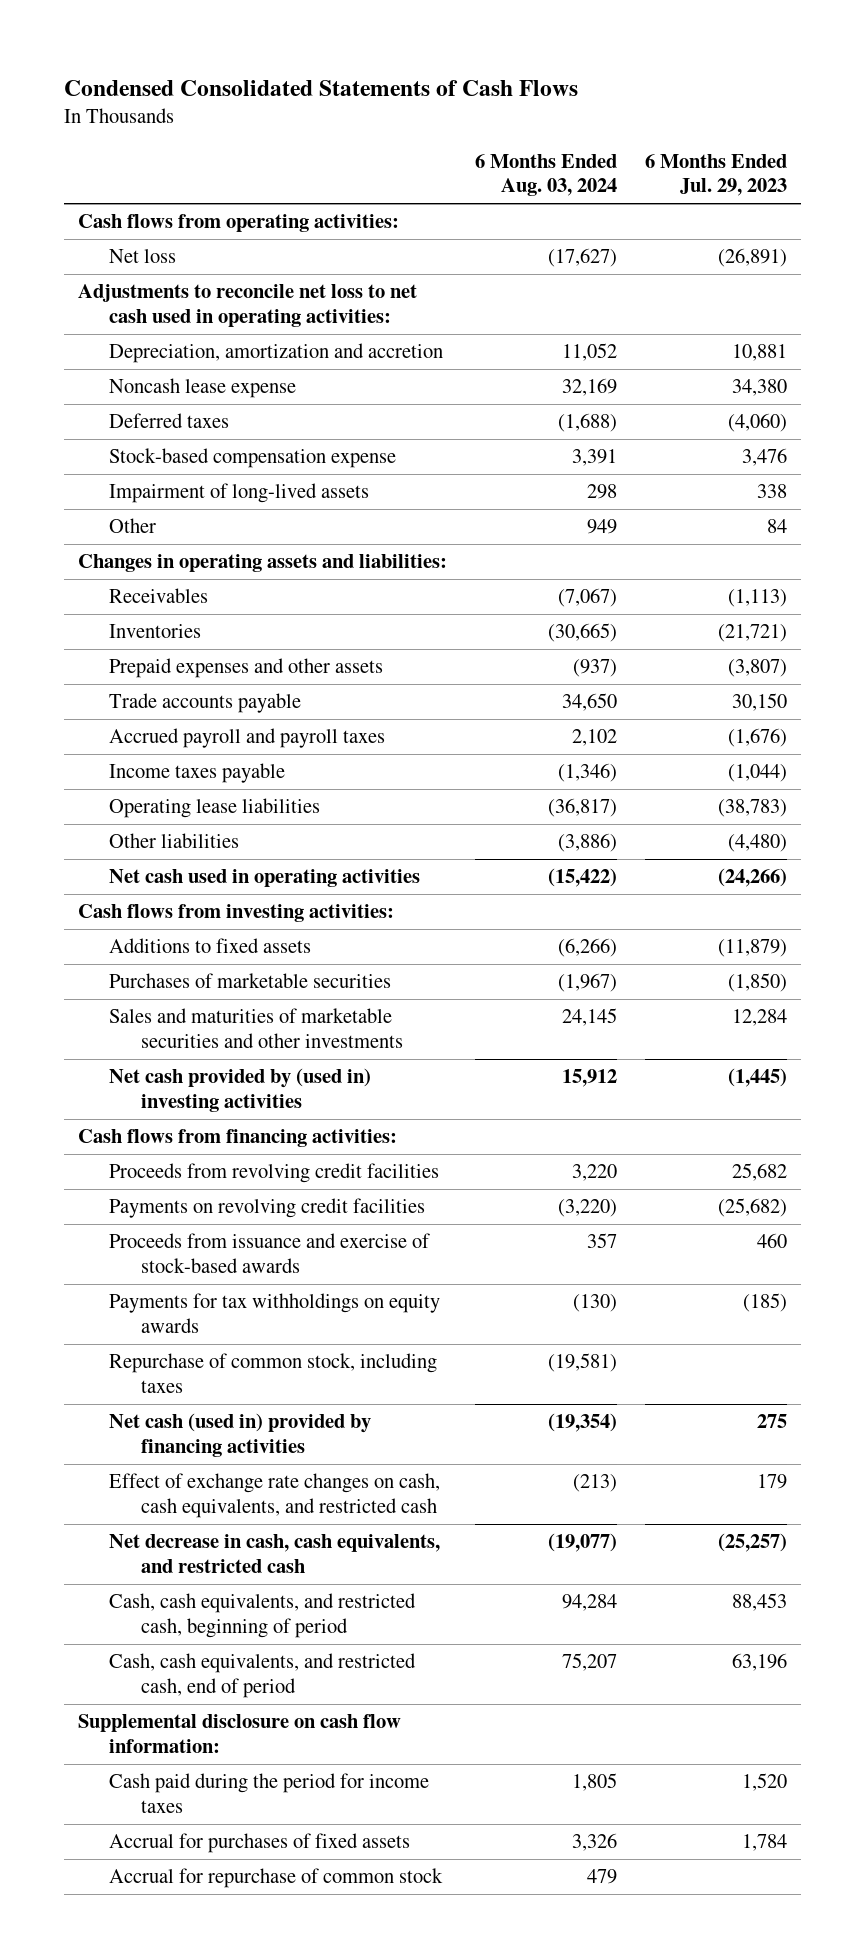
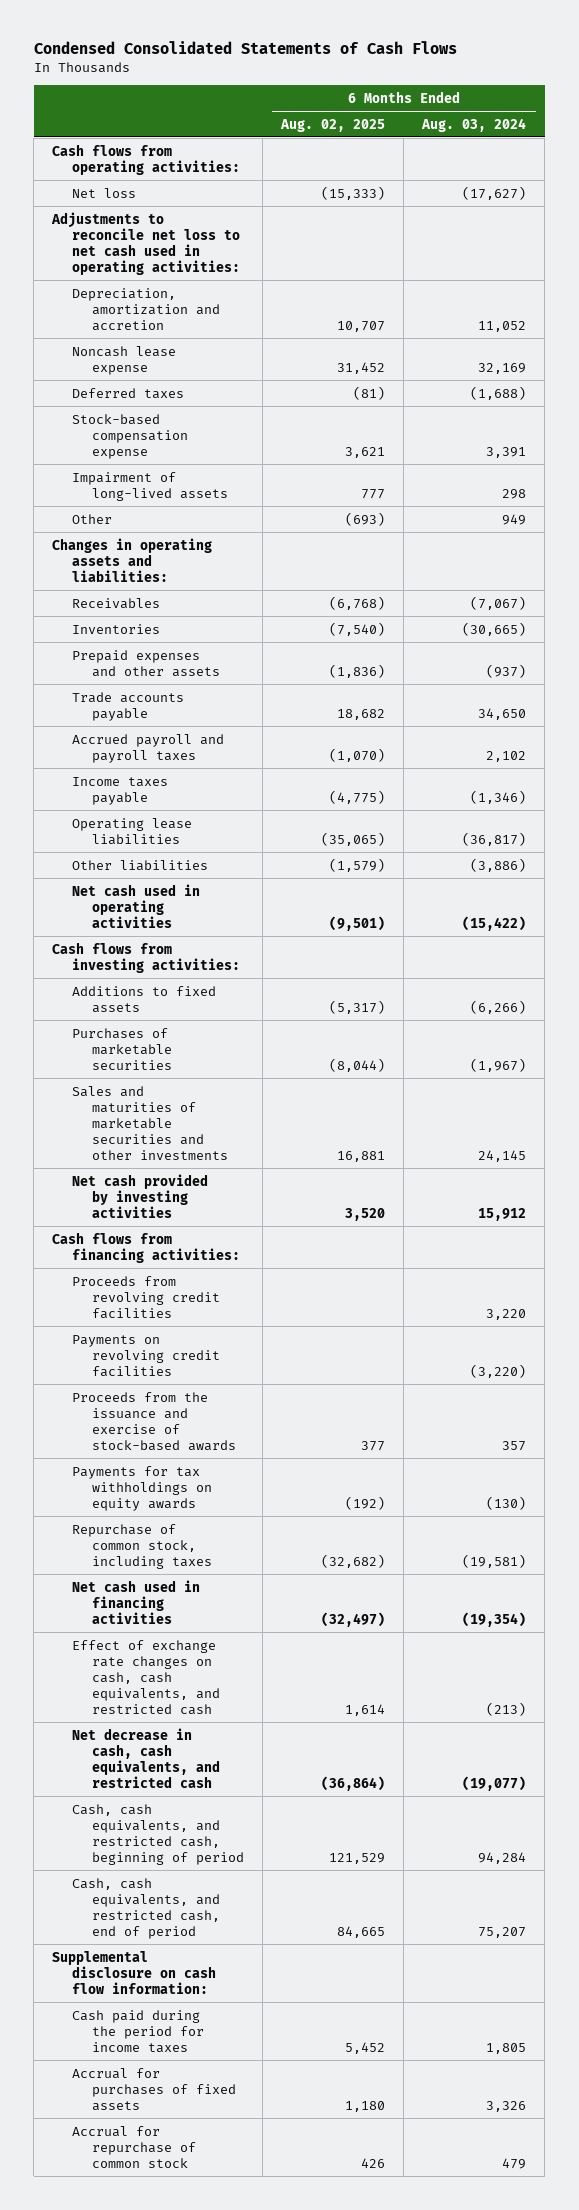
[644,154,787,197] 6 Months Ended Jul. 29, 2023 -> none
none -> [280,118,386,132] Aug. 02, 2025
[109,1068,372,1112] Net cash provided by (used in) investing activities -> [72,1173,209,1218] Net cash provided by investing activities
[109,1233,431,1273] Proceeds from issuance and exercise of stock-based awards -> [72,1391,237,1451] Proceeds from the issuance and exercise of stock-based awards
[109,1413,372,1457] Net cash (used in) provided by financing activities -> [72,1579,201,1624] Net cash used in financing activities

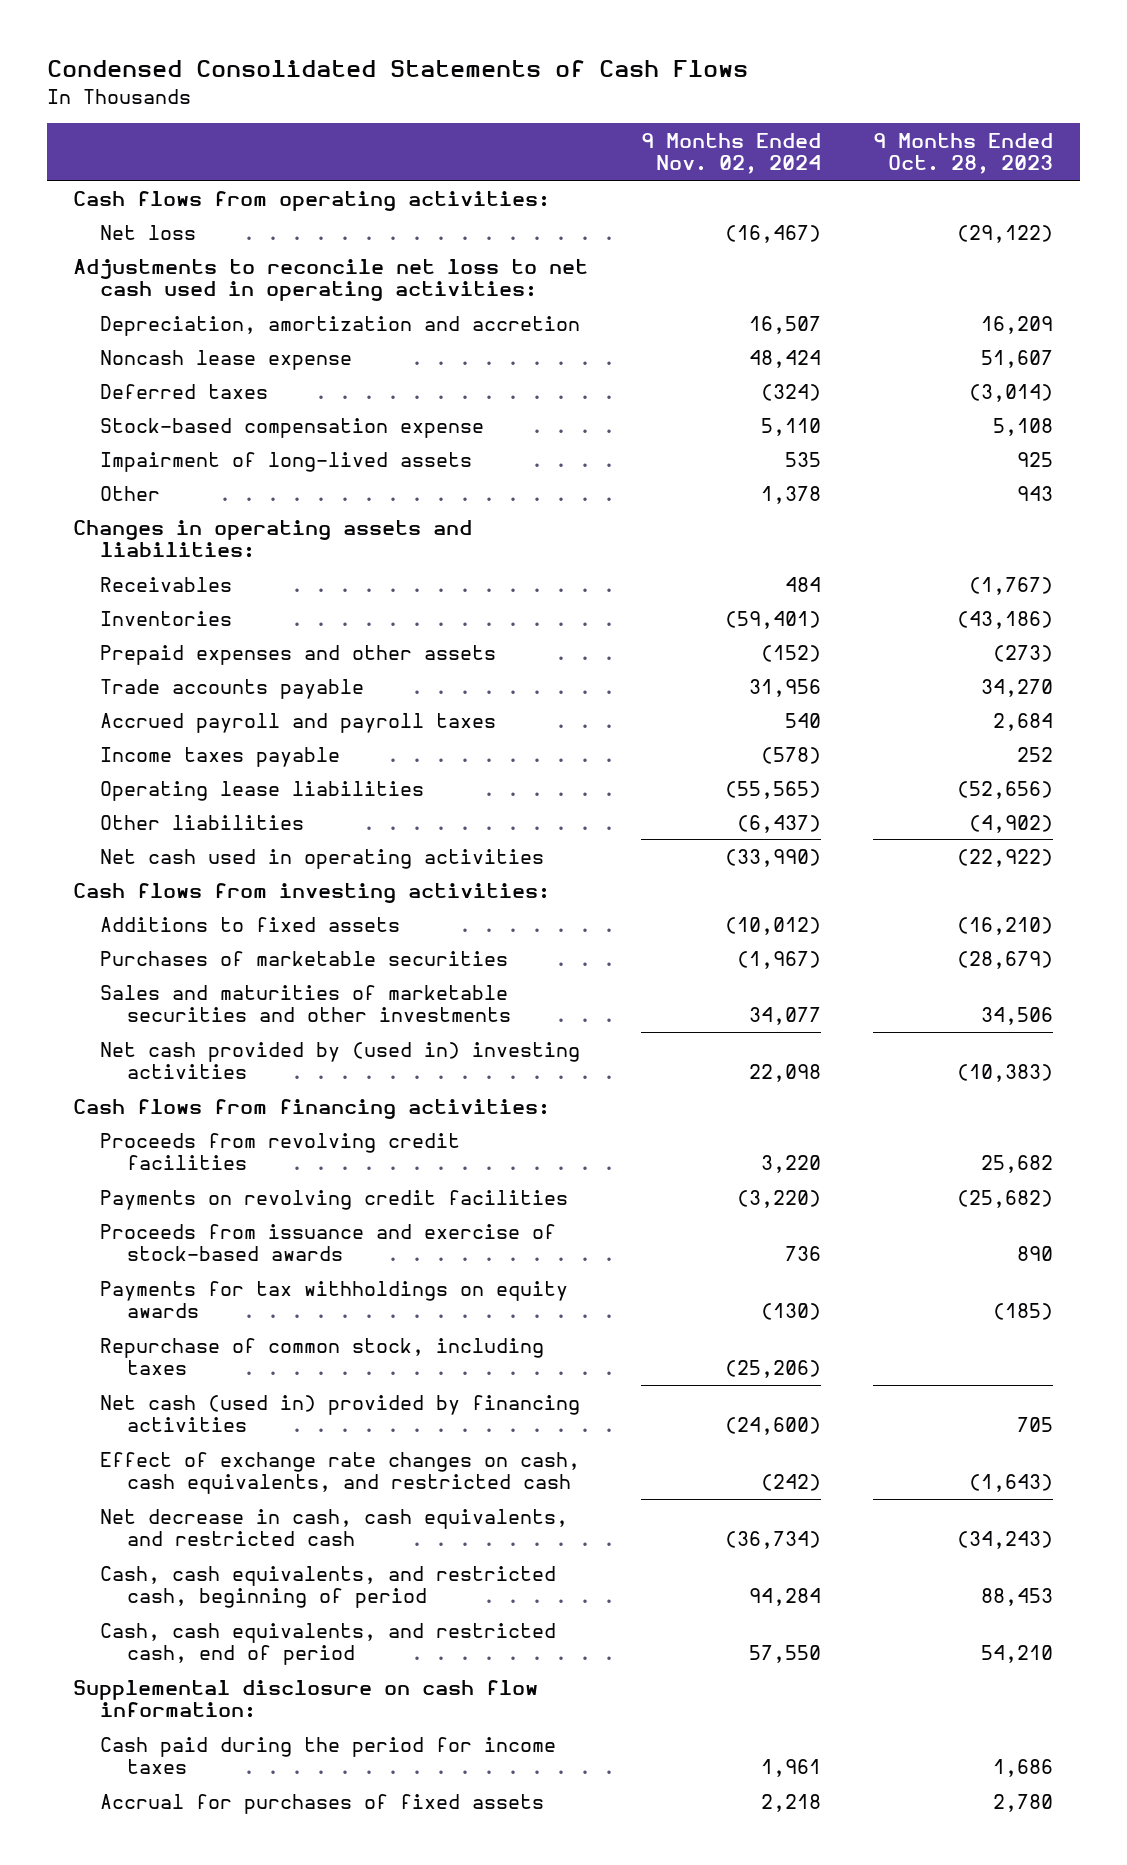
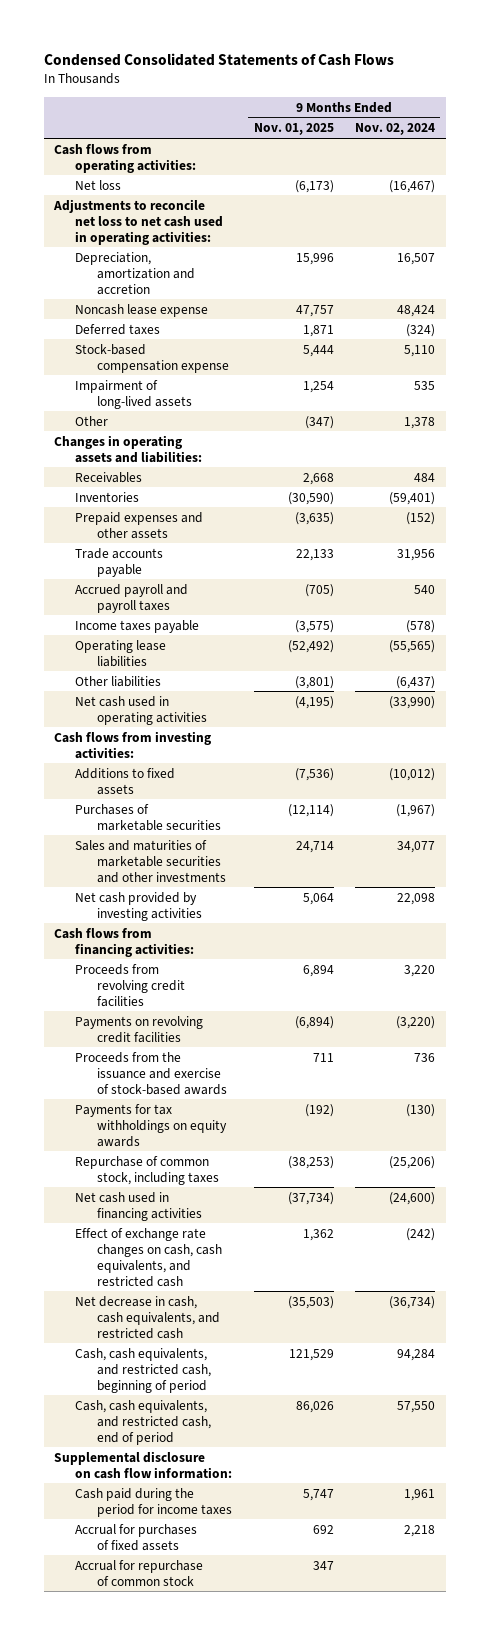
[873,132,1054,175] 9 Months Ended Oct. 28, 2023 -> none
none -> [253,123,334,136] Nov. 01, 2025
[100,1041,581,1080] Net cash provided by (used in) investing activities -> [75,891,202,921] Net cash provided by investing activities
[100,1223,557,1262] Proceeds from issuance and exercise of stock-based awards -> [75,1051,227,1095] Proceeds from the issuance and exercise of stock-based awards
[100,1394,581,1433] Net cash (used in) provided by financing activities -> [75,1191,202,1221] Net cash used in financing activities
none -> [75,1559,204,1586] Accrual for repurchase of common stock

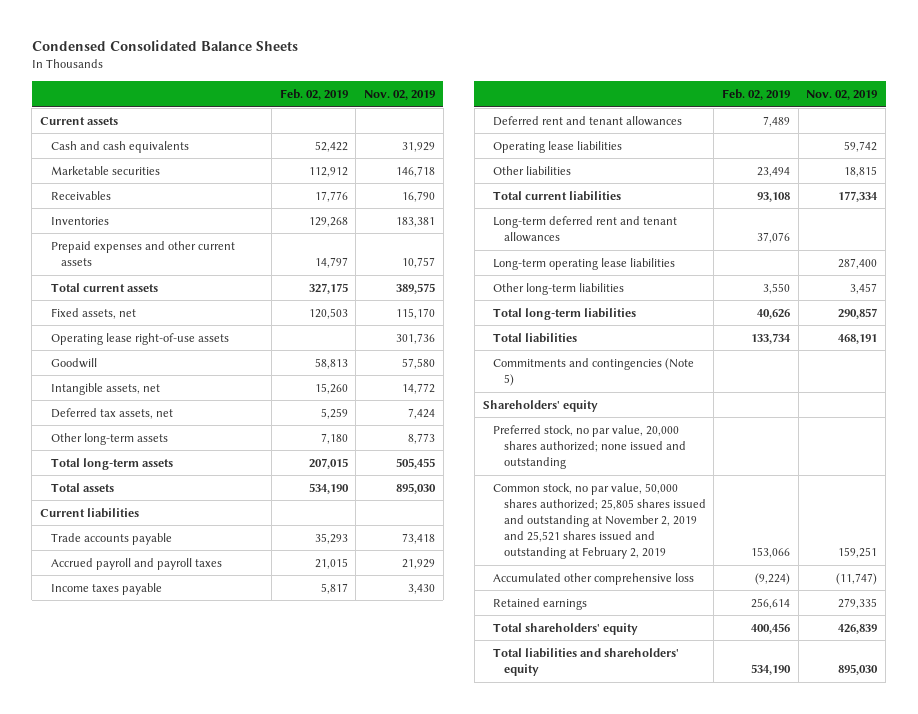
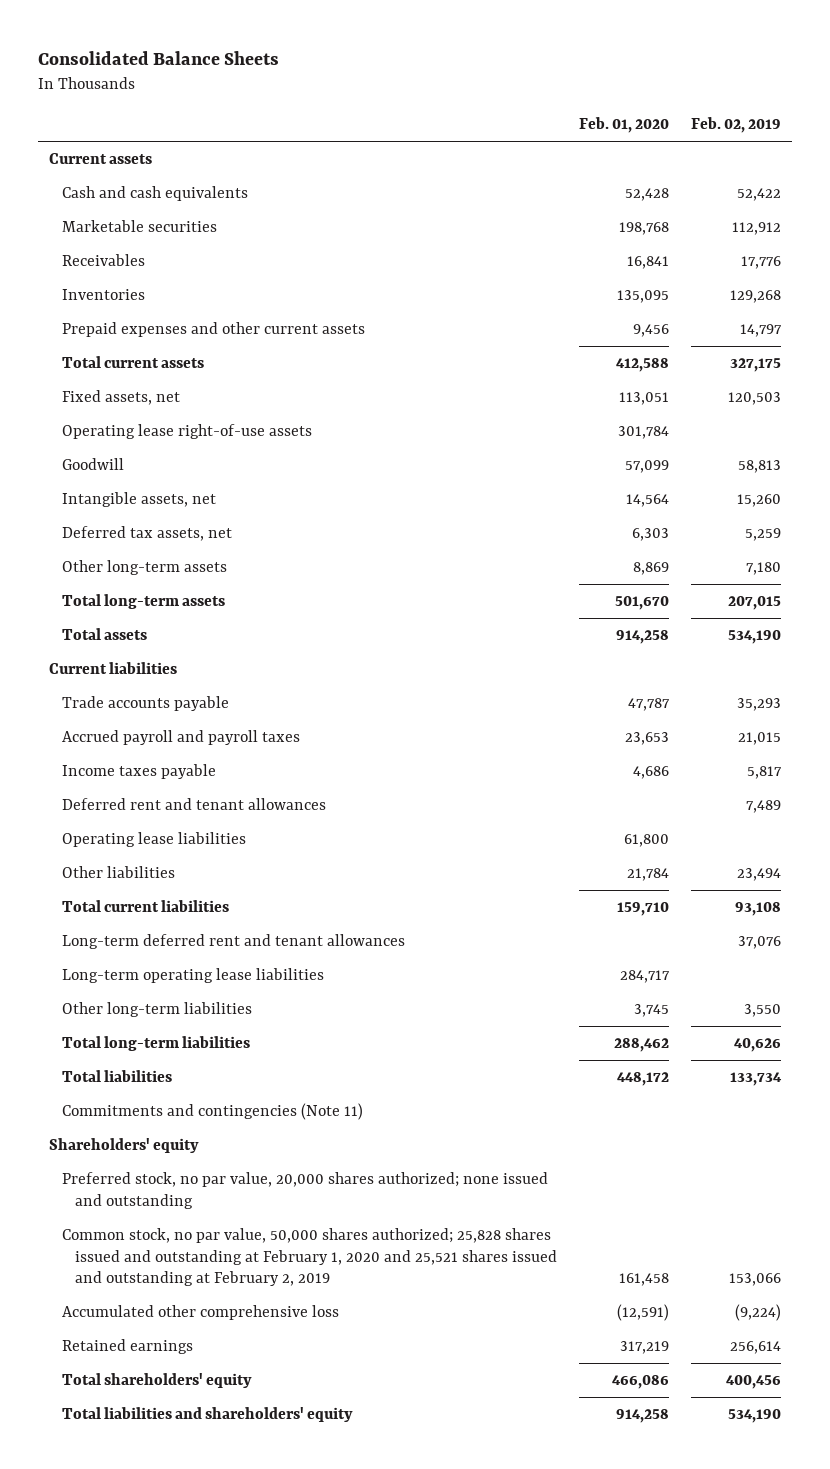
[31,40,298,52] Condensed Consolidated Balance Sheets -> [37,51,279,66] Consolidated Balance Sheets
[363,89,435,100] Nov. 02, 2019 -> none
none -> [579,117,670,134] Feb. 01, 2020
[493,357,695,386] Commitments and contingencies (Note 5) -> [61,1103,363,1121] Commitments and contingencies (Note 11)
[493,482,706,560] Common stock, no par value, 50,000 shares authorized; 25,805 shares issued and outstanding at November 2, 2019 and 25,521 shares issued and outstanding at February 2, 2019 -> [61,1228,558,1287] Common stock, no par value, 50,000 shares authorized; 25,828 shares issued and outstanding at February 1, 2020 and 25,521 shares issued and outstanding at February 2, 2019

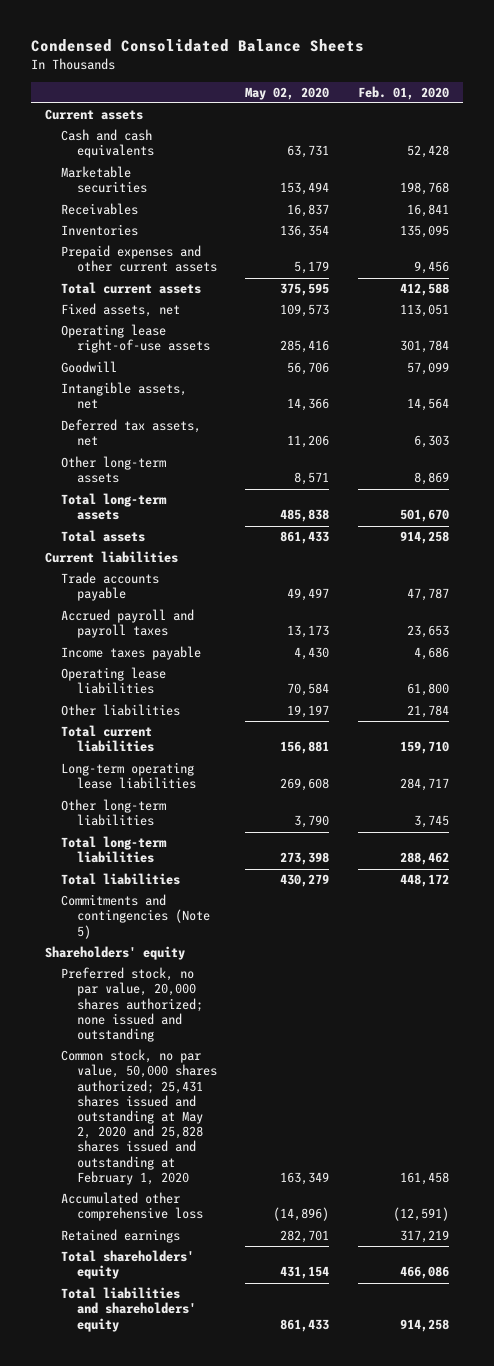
[37,51,279,66] Consolidated Balance Sheets -> [30,38,364,52] Condensed Consolidated Balance Sheets
[691,117,782,134] Feb. 02, 2019 -> none
none -> [245,86,330,100] May 02, 2020
[61,798,326,811] Deferred rent and tenant allowances -> none
[61,934,405,950] Long-term deferred rent and tenant allowances -> none
[61,1103,363,1121] Commitments and contingencies (Note 11) -> [60,894,210,939] Commitments and contingencies (Note 5)
[61,1228,558,1287] Common stock, no par value, 50,000 shares authorized; 25,828 shares issued and outstanding at February 1, 2020 and 25,521 shares issued and outstanding at February 2, 2019 -> [60,1049,217,1185] Common stock, no par value, 50,000 shares authorized; 25,431 shares issued and outstanding at May 2, 2020 and 25,828 shares issued and outstanding at February 1, 2020

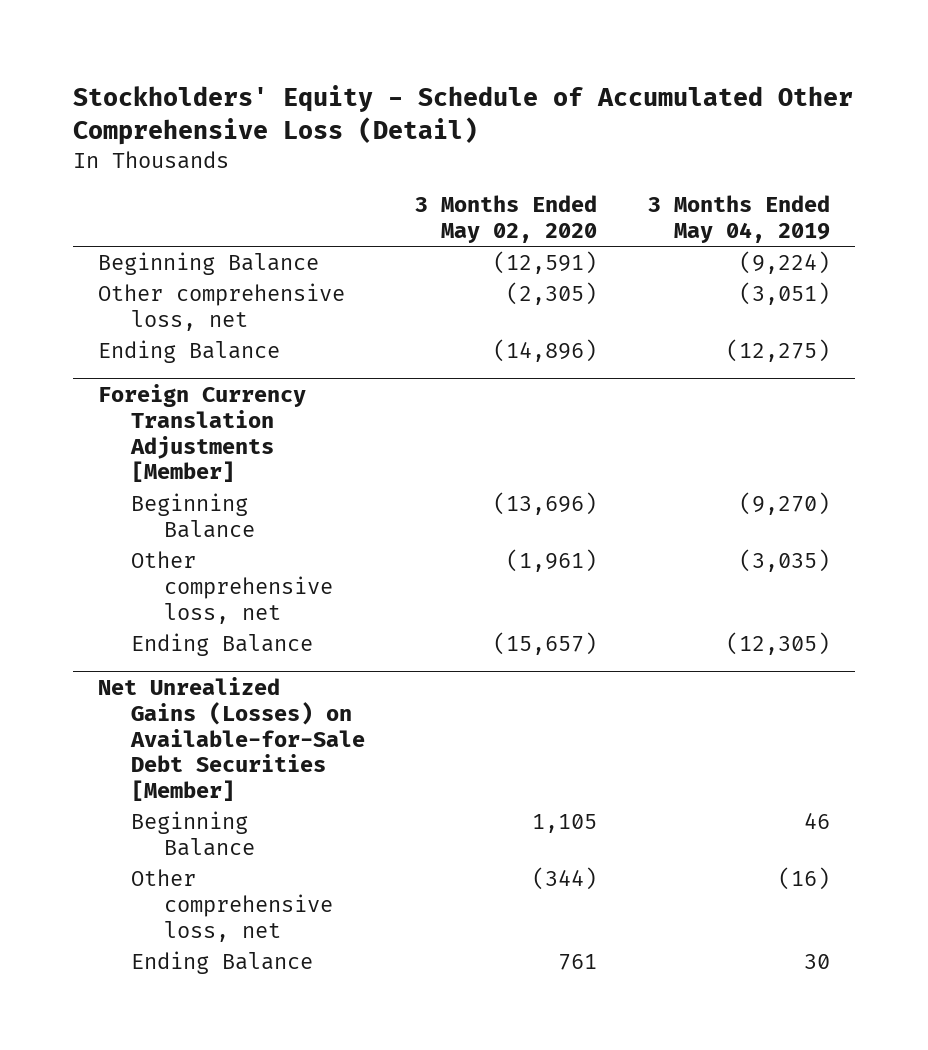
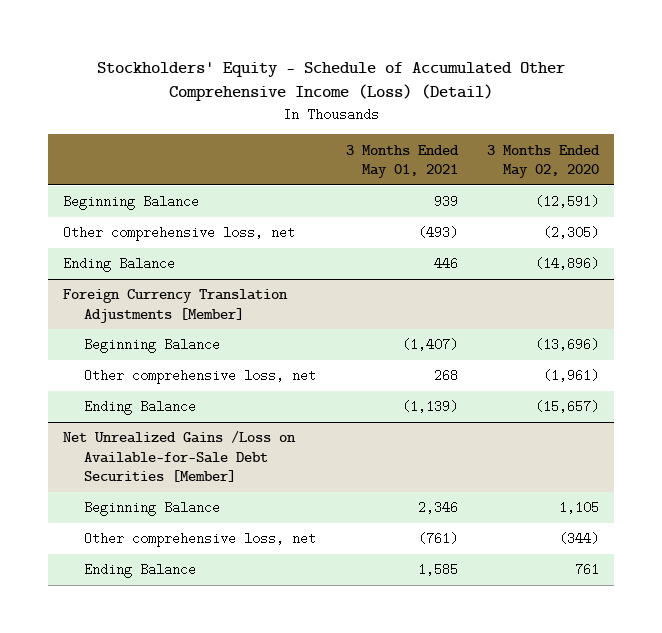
[72,84,853,146] Stockholders' Equity - Schedule of Accumulated Other Comprehensive Loss (Detail) -> [97,61,566,102] Stockholders' Equity - Schedule of Accumulated Other Comprehensive Income (Loss) (Detail)
[648,195,831,244] 3 Months Ended May 04, 2019 -> none
none -> [345,144,459,179] 3 Months Ended May 01, 2021
[98,676,365,802] Net Unrealized Gains (Losses) on Available-for-Sale Debt Securities [Member] -> [63,430,297,483] Net Unrealized Gains /Loss on Available-for-Sale Debt Securities [Member]

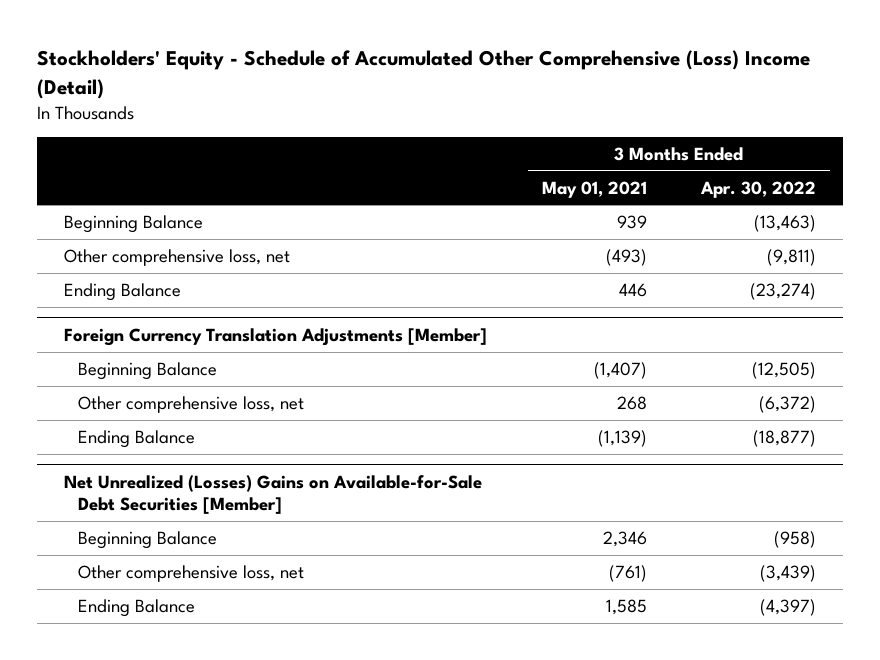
[97,61,566,102] Stockholders' Equity - Schedule of Accumulated Other Comprehensive Income (Loss) (Detail) -> [36,50,810,99] Stockholders' Equity - Schedule of Accumulated Other Comprehensive (Loss) Income (Detail)
[487,144,601,179] 3 Months Ended May 02, 2020 -> none
none -> [700,180,817,198] Apr. 30, 2022
[63,430,297,483] Net Unrealized Gains /Loss on Available-for-Sale Debt Securities [Member] -> [64,474,483,514] Net Unrealized (Losses) Gains on Available-for-Sale Debt Securities [Member]

